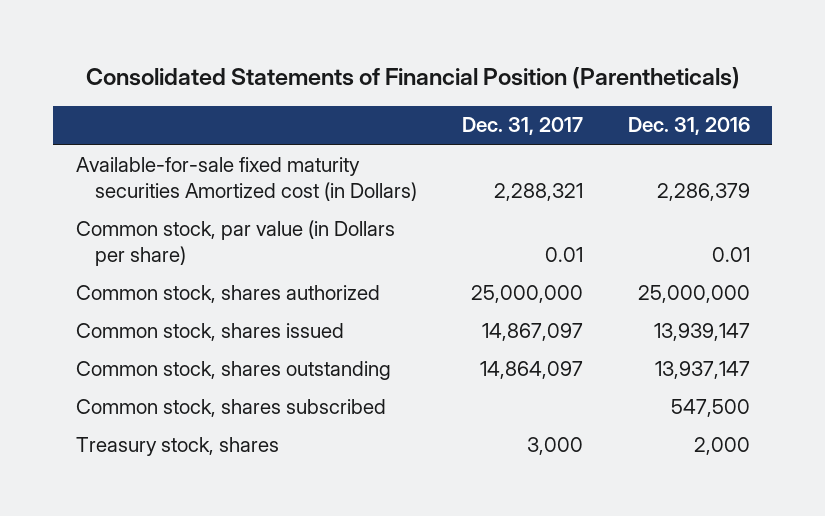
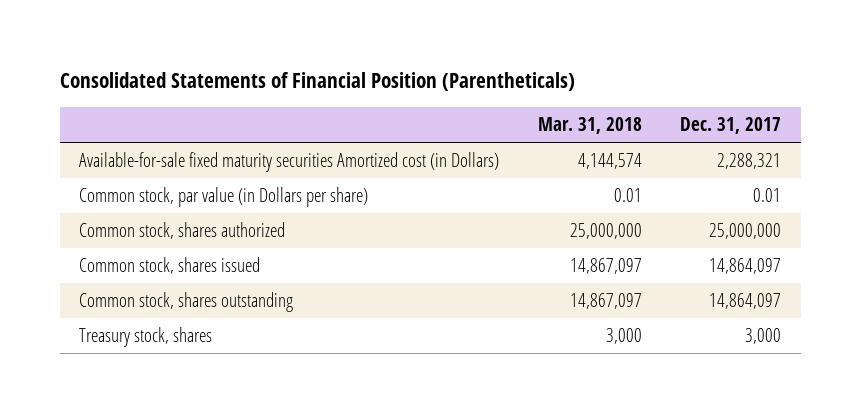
[627,117,750,136] Dec. 31, 2016 -> none
none -> [537,117,642,135] Mar. 31, 2018
[481,322,583,341] 14,867,097 -> [709,258,782,275] 14,864,097
[75,398,386,417] Common stock, shares subscribed -> none

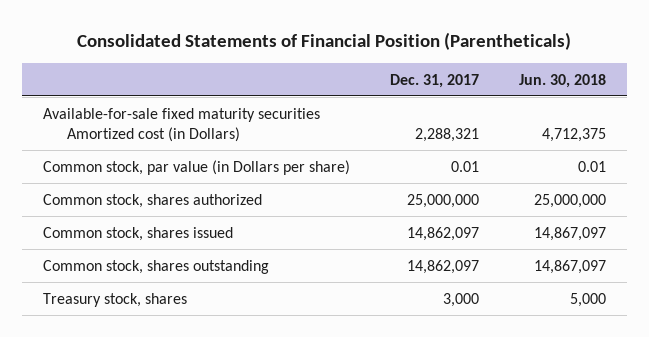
[537,117,642,135] Mar. 31, 2018 -> none
none -> [519,73,607,88] Jun. 30, 2018
[709,258,782,275] 14,864,097 -> [406,226,479,241] 14,862,097
[709,293,782,310] 14,864,097 -> [406,259,479,274] 14,862,097

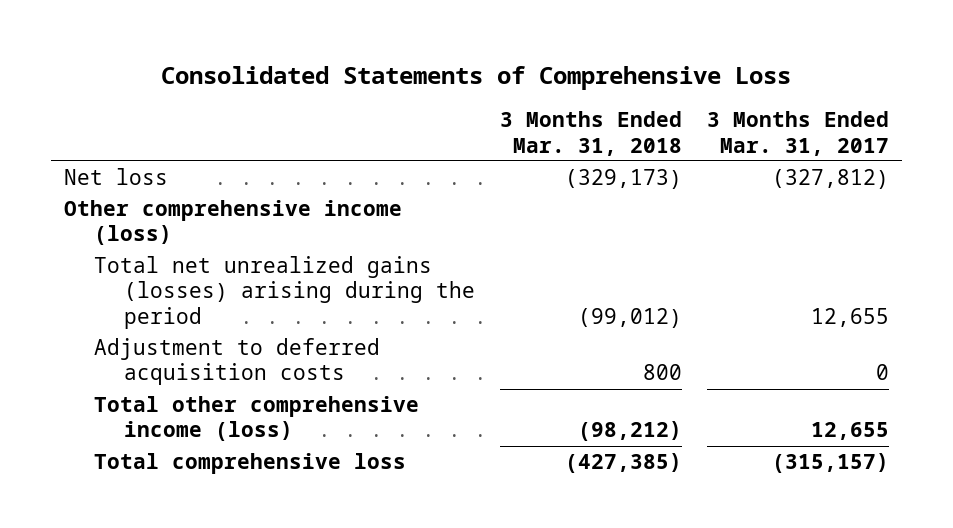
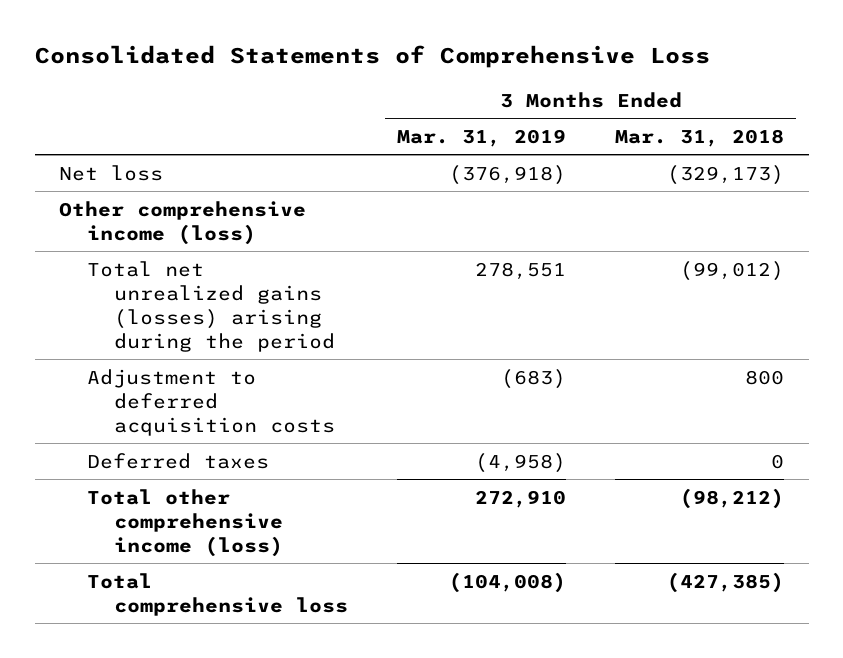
[707,111,890,156] 3 Months Ended Mar. 31, 2017 -> none
none -> [396,128,566,147] Mar. 31, 2019
none -> [86,452,269,469] Deferred taxes

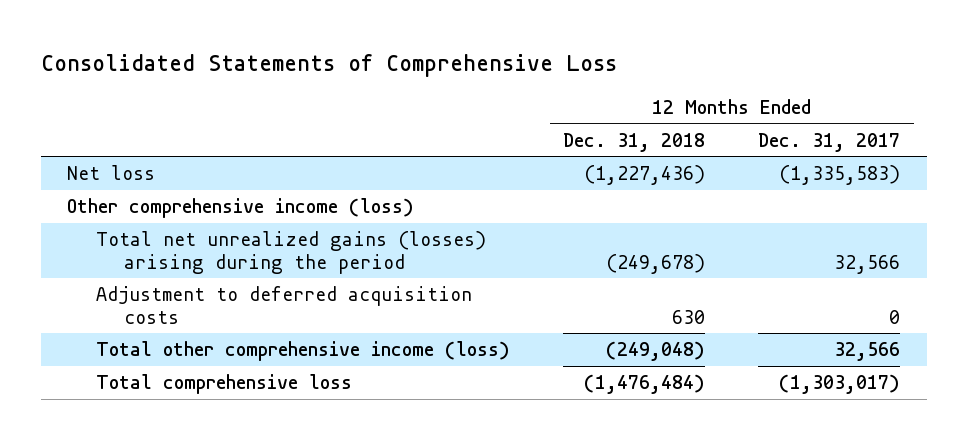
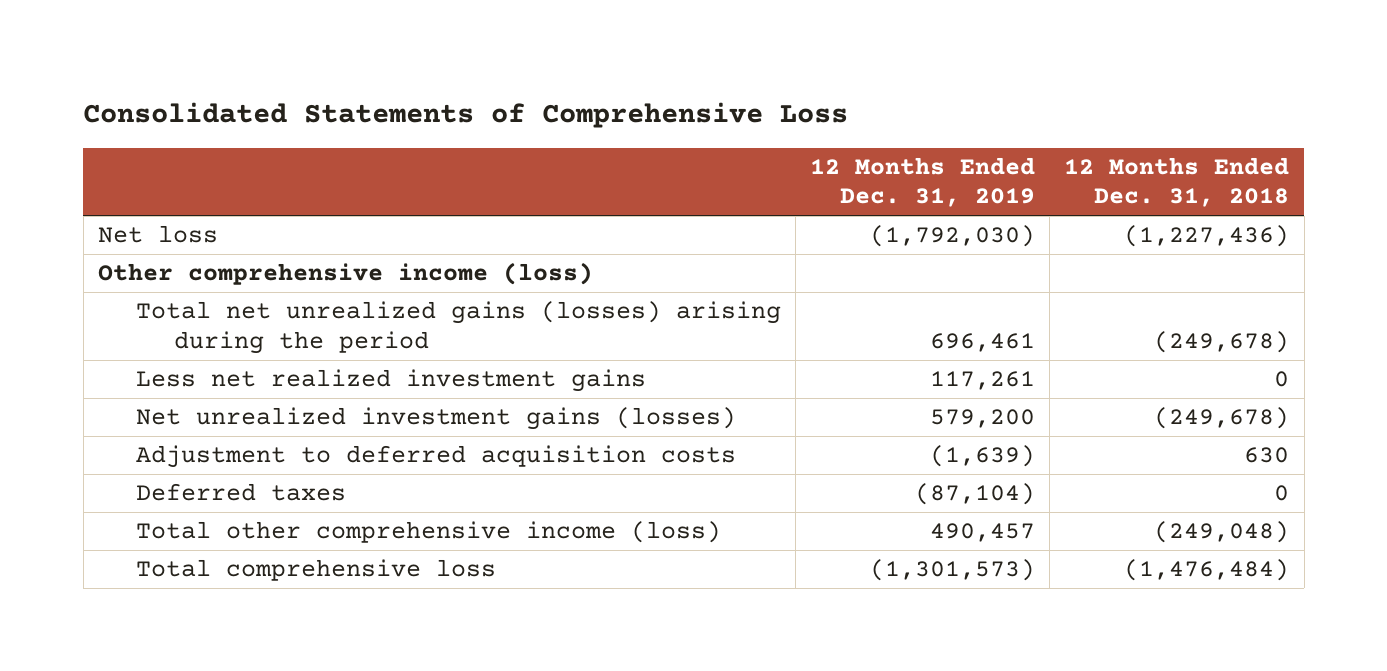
[758,132,901,152] Dec. 31, 2017 -> none
none -> [810,156,1036,208] 12 Months Ended Dec. 31, 2019
none -> [135,369,646,393] Less net realized investment gains
none -> [135,407,736,431] Net unrealized investment gains (losses)
none -> [135,483,346,502] Deferred taxes

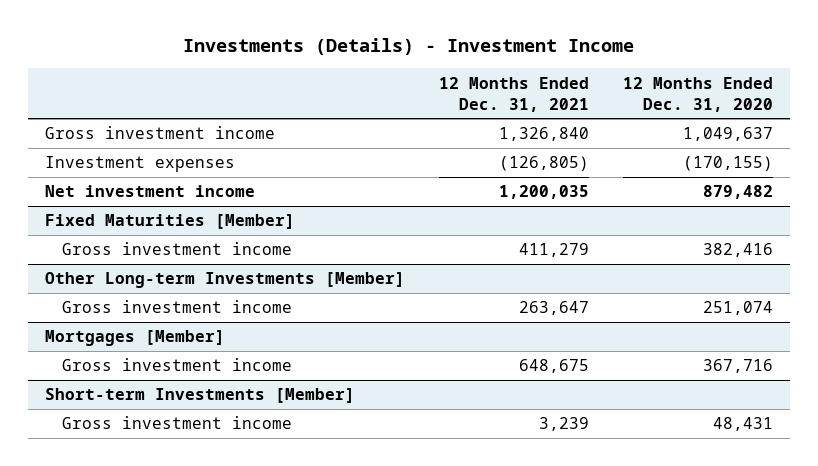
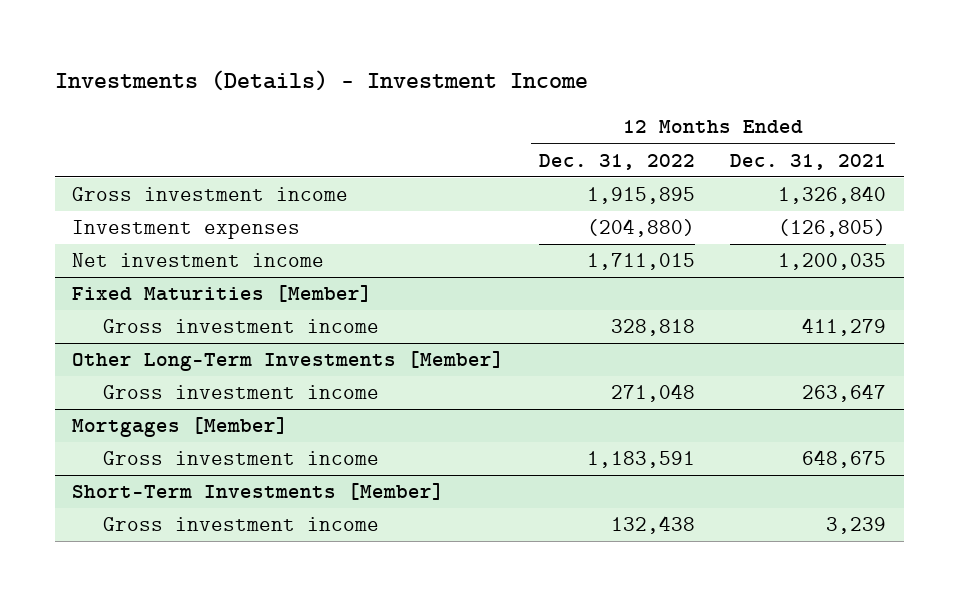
[623,76,774,112] 12 Months Ended Dec. 31, 2020 -> none
none -> [539,153,696,170] Dec. 31, 2022
[44,272,405,289] Other Long-term Investments [Member] -> [72,351,505,372] Other Long-Term Investments [Member]
[44,388,355,404] Short-term Investments [Member] -> [72,483,445,501] Short-Term Investments [Member]

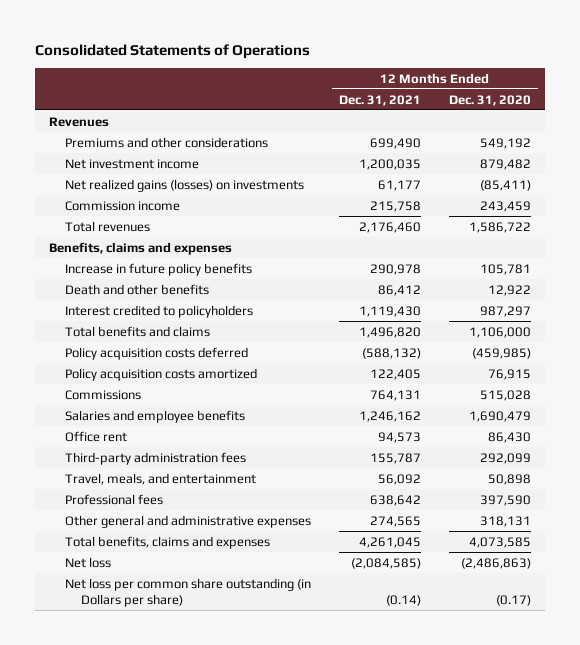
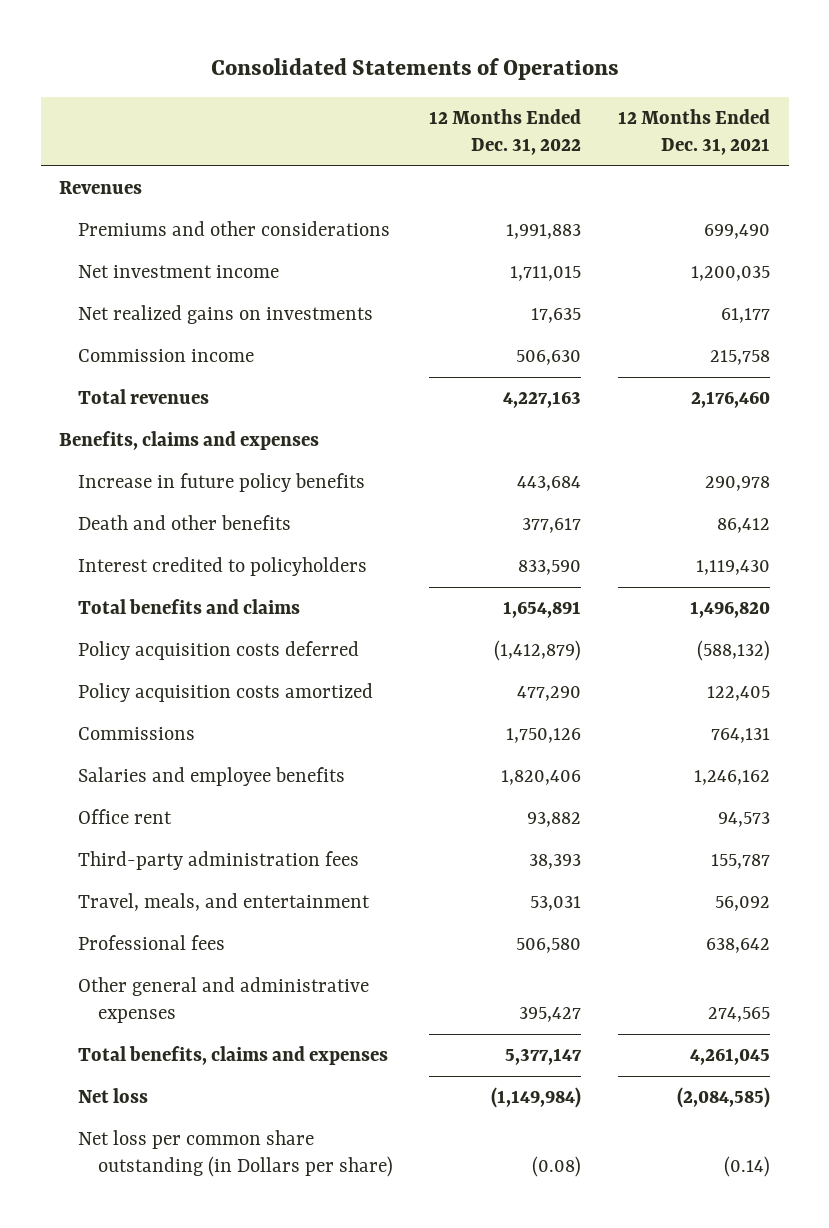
[449,94,532,106] Dec. 31, 2020 -> none
none -> [429,109,582,156] 12 Months Ended Dec. 31, 2022
[64,178,304,192] Net realized gains (losses) on investments -> [78,305,374,325] Net realized gains on investments

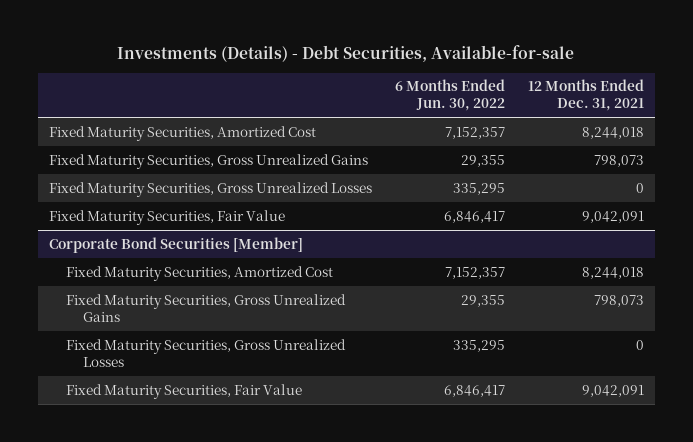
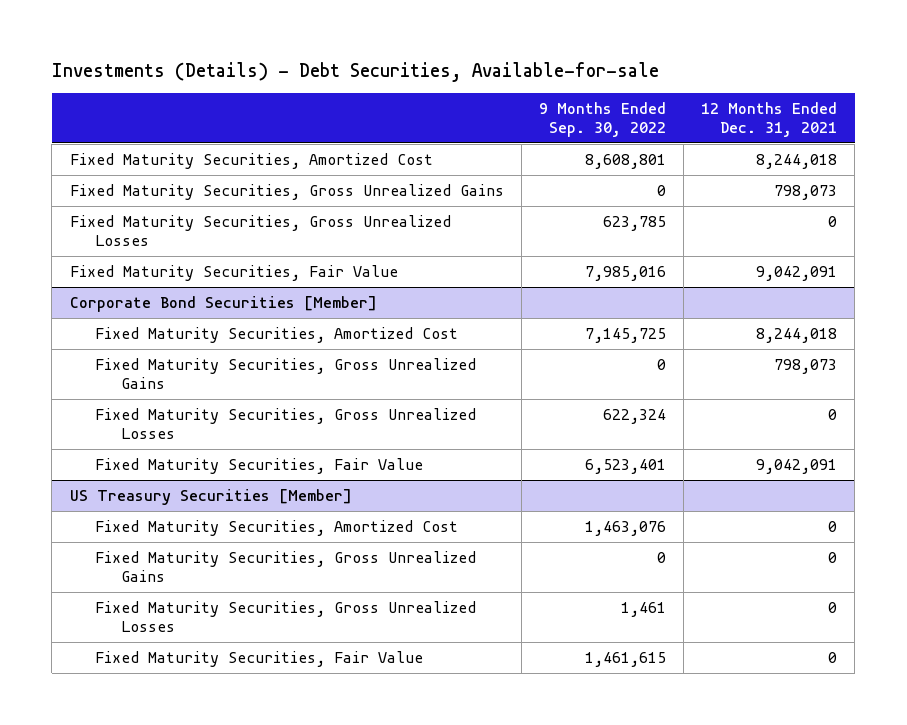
[394,79,505,112] 6 Months Ended Jun. 30, 2022 -> none
none -> [538,102,666,138] 9 Months Ended Sep. 30, 2022
none -> [69,488,352,505] US Treasury Securities [Member]
none -> [95,519,459,536] Fixed Maturity Securities, Amortized Cost
none -> [95,550,477,583] Fixed Maturity Securities, Gross Unrealized Gains
none -> [95,600,477,633] Fixed Maturity Securities, Gross Unrealized Losses
none -> [95,650,424,667] Fixed Maturity Securities, Fair Value

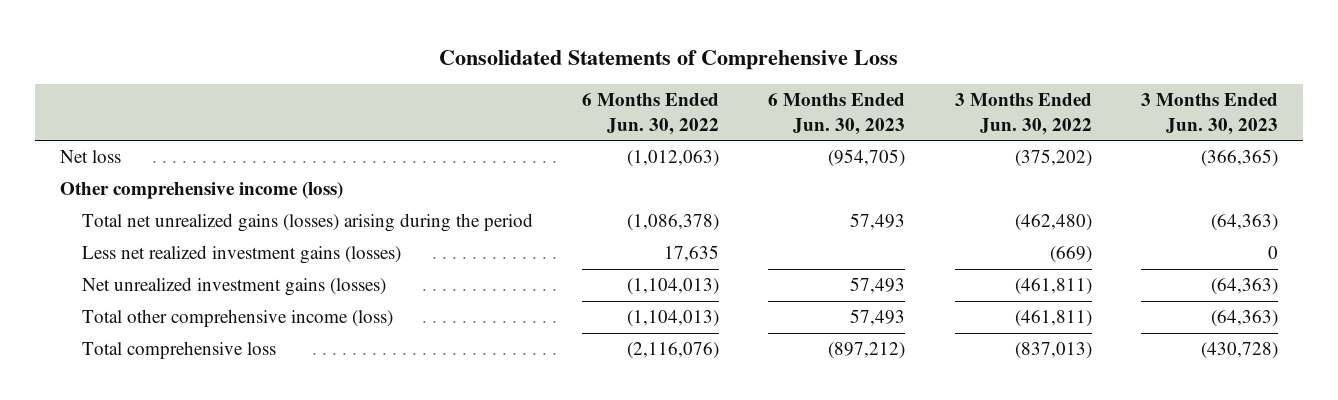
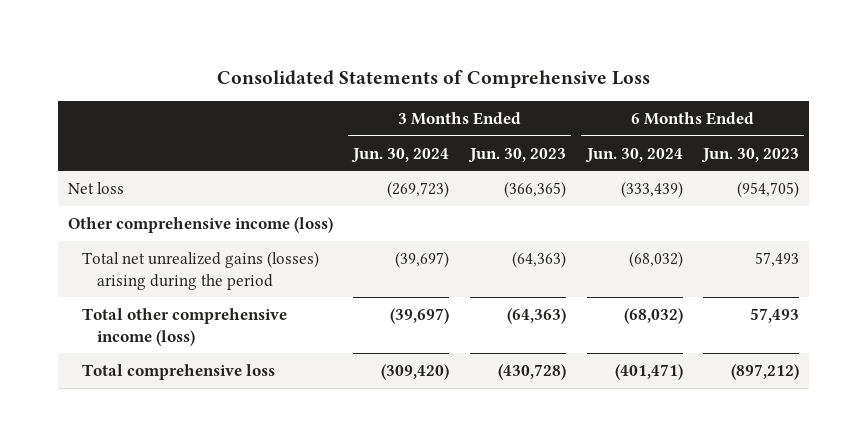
[581,93,719,135] 6 Months Ended Jun. 30, 2022 -> none
[954,93,1092,135] 3 Months Ended Jun. 30, 2022 -> none
none -> [351,147,450,163] Jun. 30, 2024
none -> [584,147,683,163] Jun. 30, 2024
[81,245,401,265] Less net realized investment gains (losses) -> none
[81,277,386,297] Net unrealized investment gains (losses) -> none

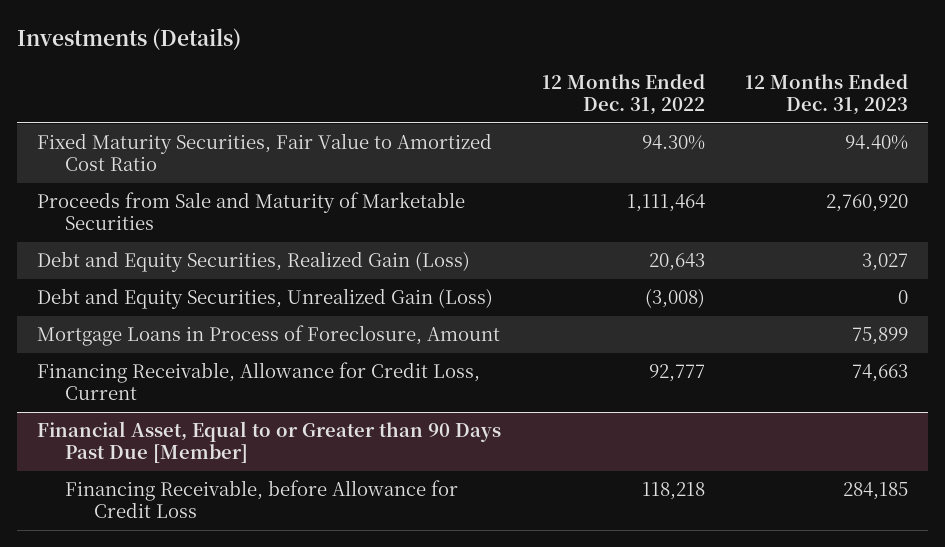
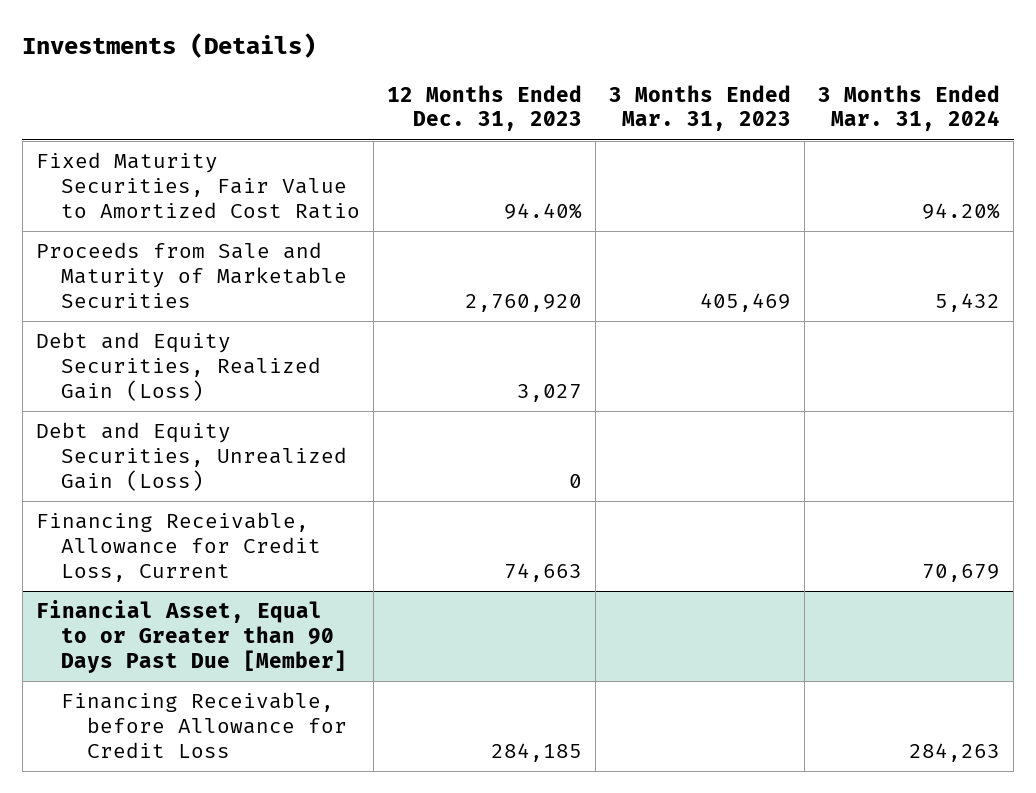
[541,73,705,116] 12 Months Ended Dec. 31, 2022 -> none
none -> [609,84,792,132] 3 Months Ended Mar. 31, 2023
none -> [818,84,1001,132] 3 Months Ended Mar. 31, 2024
[37,324,501,346] Mortgage Loans in Process of Foreclosure, Amount -> none

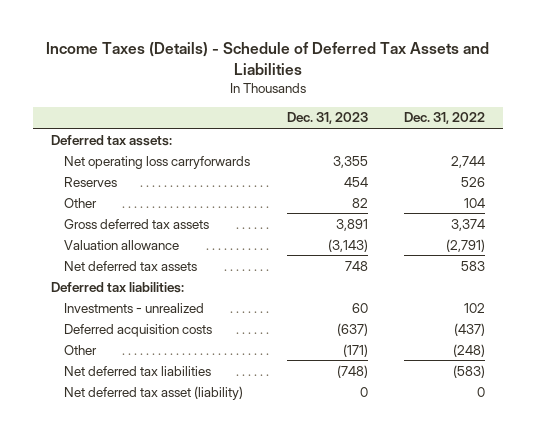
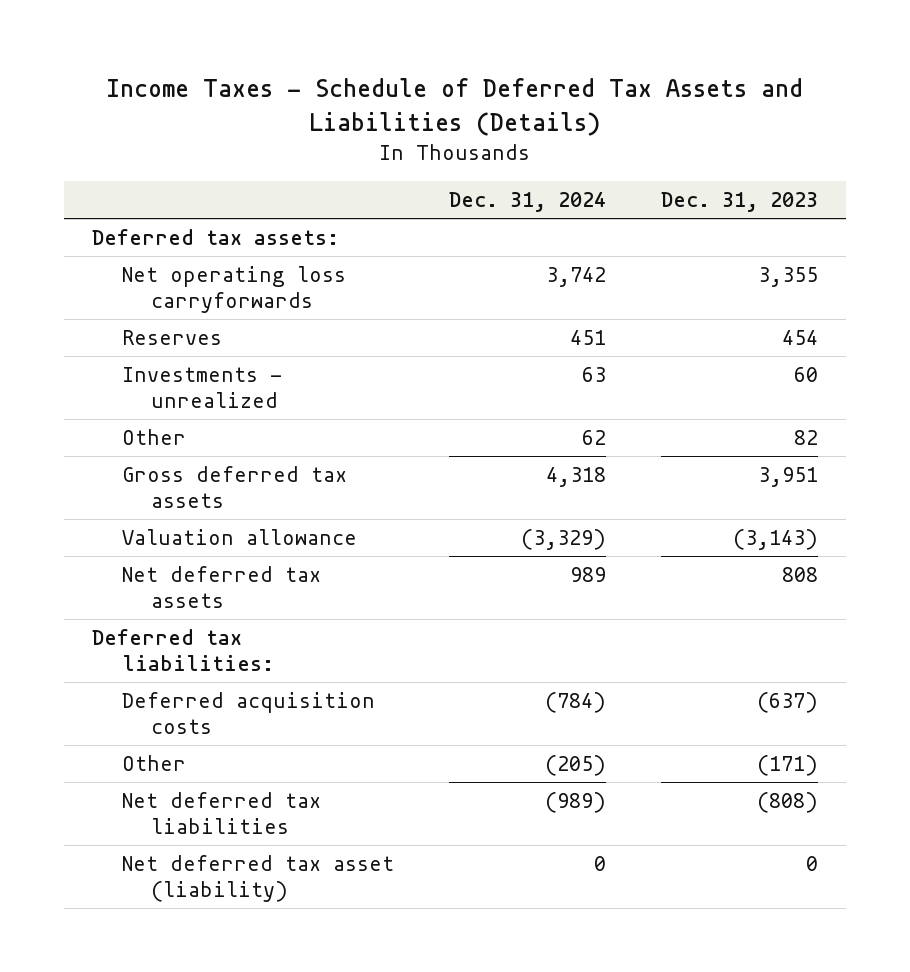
[46,41,490,75] Income Taxes (Details) - Schedule of Deferred Tax Assets and Liabilities -> [106,78,804,136] Income Taxes - Schedule of Deferred Tax Assets and Liabilities (Details)
[404,112,486,125] Dec. 31, 2022 -> none
none -> [448,192,606,213] Dec. 31, 2024
[64,302,205,313] Investments - unrealized -> [121,366,282,409] Investments - unrealized
[335,218,368,231] 3,891 -> [758,466,819,487] 3,951
[344,260,368,271] 748 -> [782,566,819,582] 808
[336,364,368,378] (748) -> [757,791,819,813] (808)

